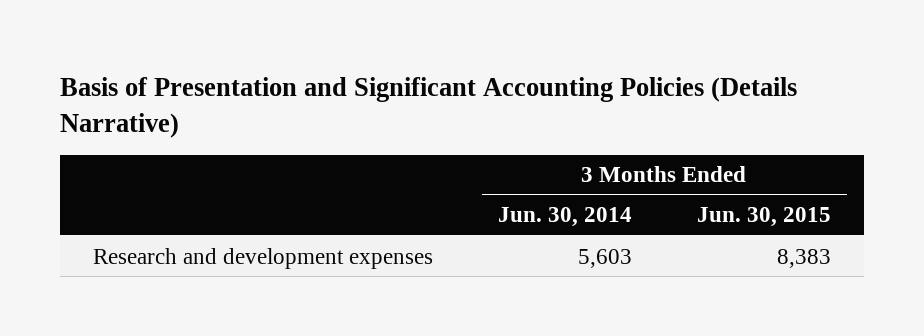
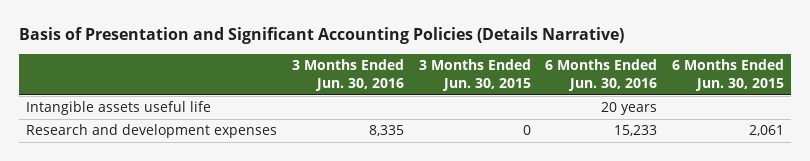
[497,207,632,228] Jun. 30, 2014 -> none
none -> [291,59,404,91] 3 Months Ended Jun. 30, 2016
none -> [545,59,658,91] 6 Months Ended Jun. 30, 2016
none -> [672,59,785,91] 6 Months Ended Jun. 30, 2015
none -> [26,101,212,116] Intangible assets useful life
[777,248,832,268] 8,383 -> [522,125,531,136] 0

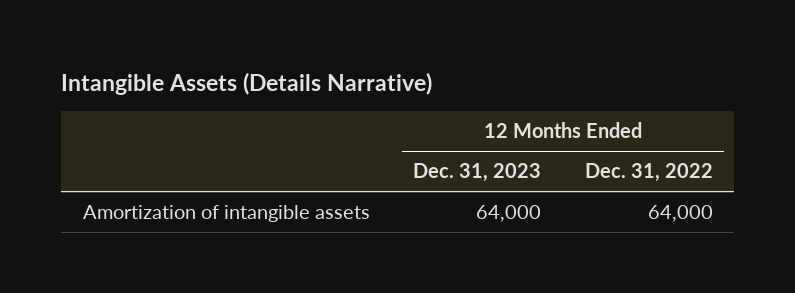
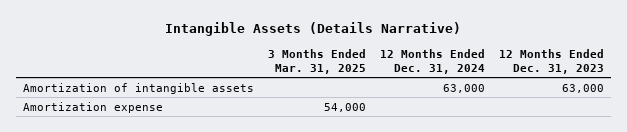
[584,163,713,183] Dec. 31, 2022 -> none
none -> [267,48,366,74] 3 Months Ended Mar. 31, 2025
none -> [379,48,485,74] 12 Months Ended Dec. 31, 2024
[476,205,542,223] 64,000 -> [561,83,604,93] 63,000
none -> [22,101,163,113] Amortization expense

